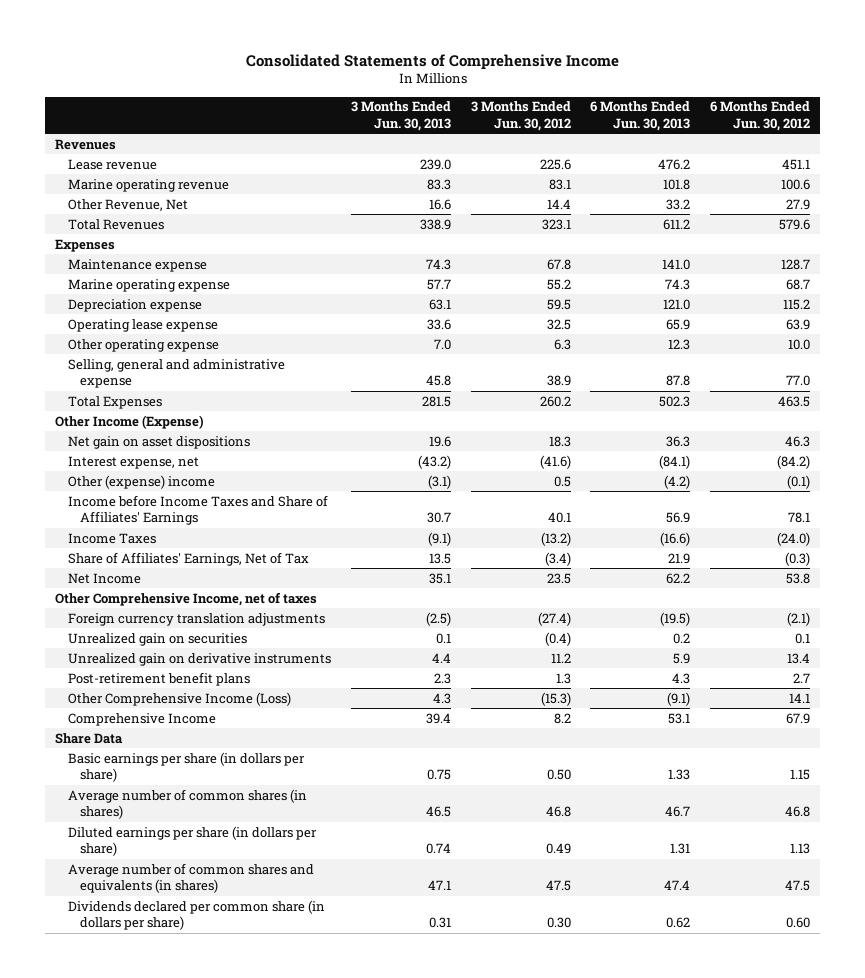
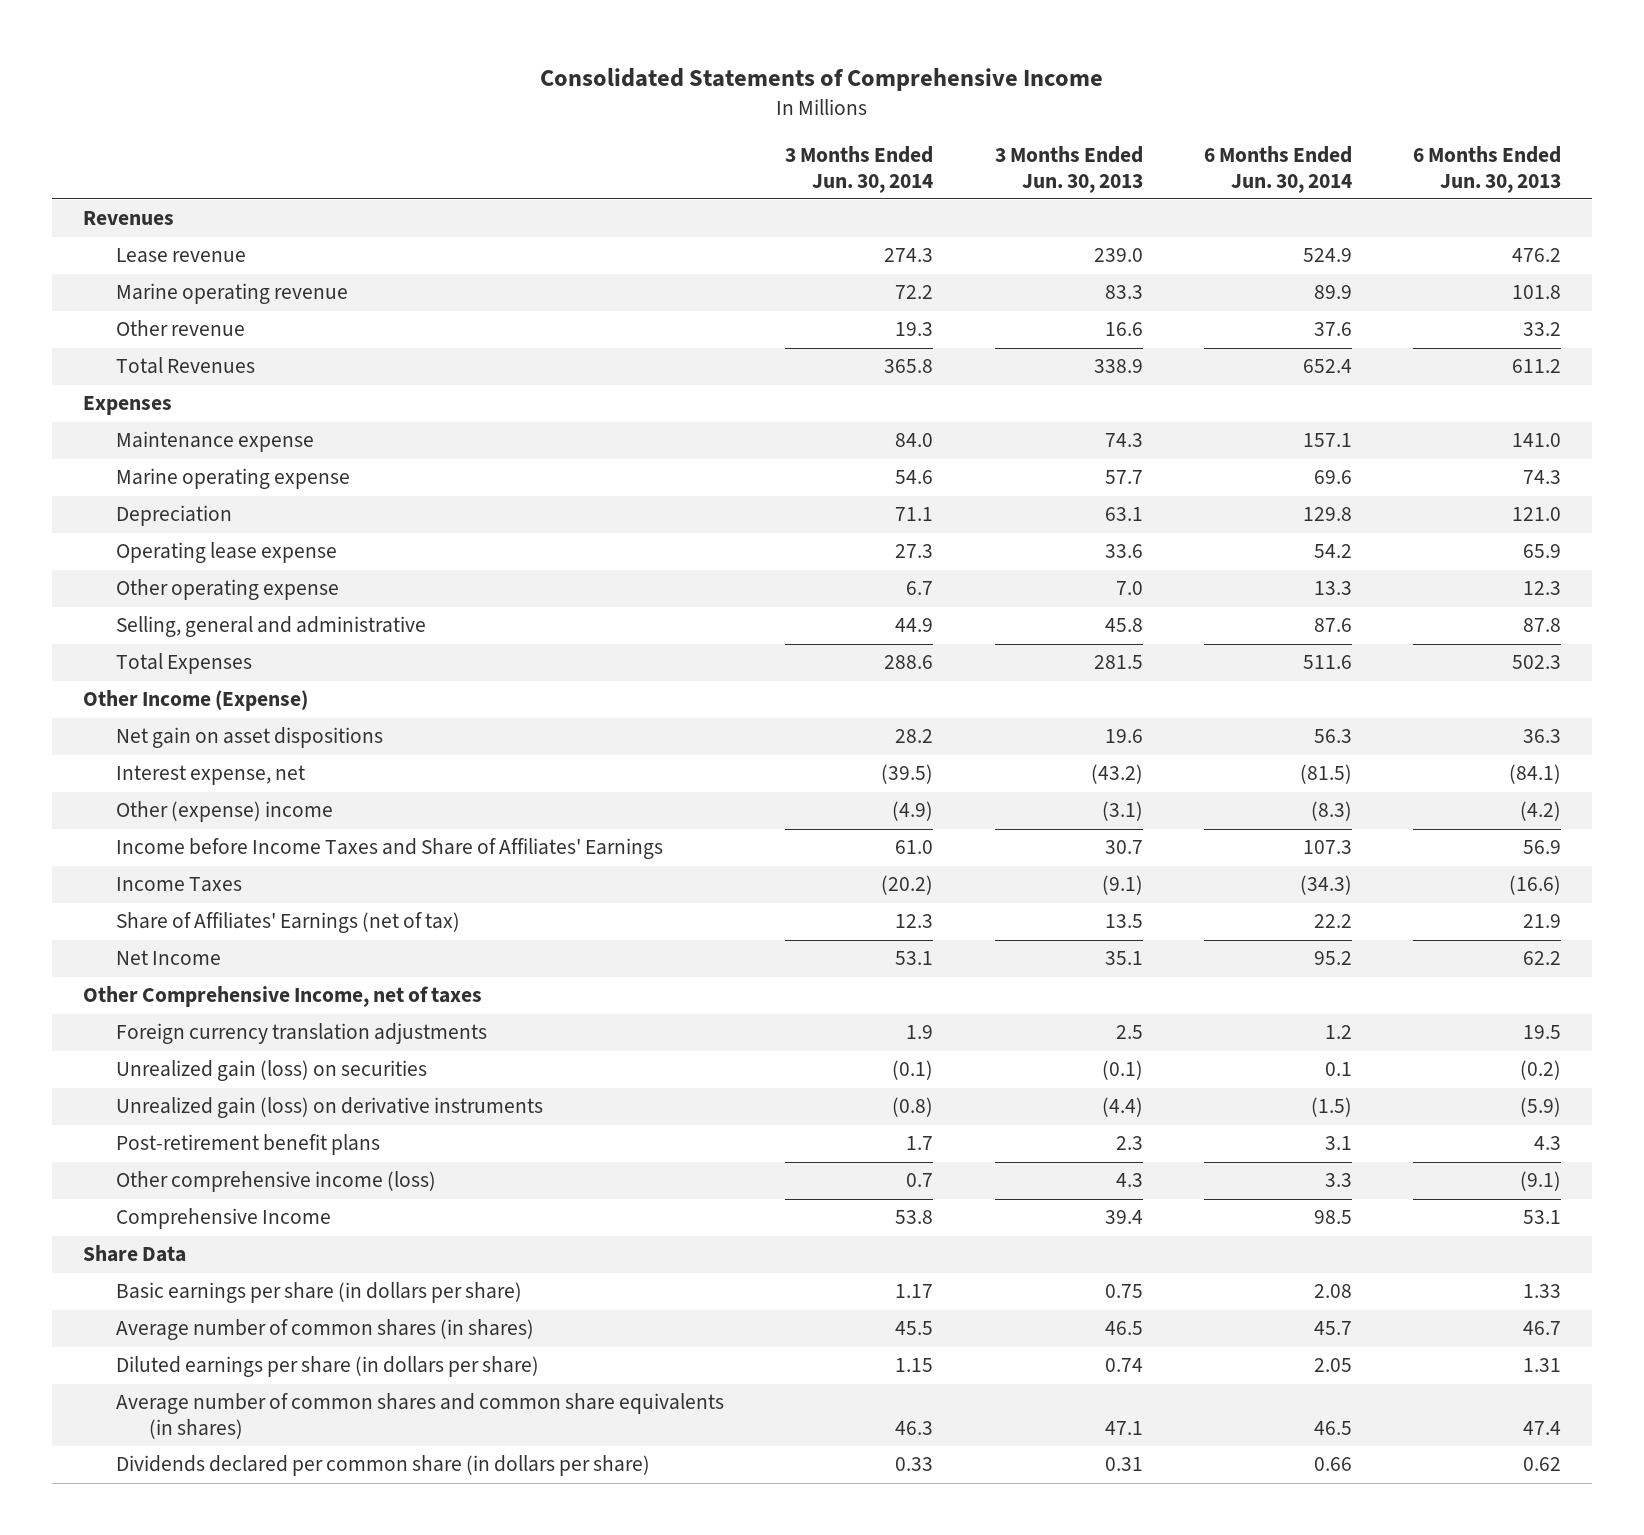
[470,101,571,131] 3 Months Ended Jun. 30, 2012 -> none
[710,101,811,131] 6 Months Ended Jun. 30, 2012 -> none
none -> [785,145,934,193] 3 Months Ended Jun. 30, 2014
none -> [1204,145,1353,193] 6 Months Ended Jun. 30, 2014
[67,198,188,211] Other Revenue, Net -> [116,320,246,337] Other revenue
[67,298,202,312] Depreciation expense -> [116,505,233,527] Depreciation
[67,358,285,389] Selling, general and administrative expense -> [116,616,427,638] Selling, general and administrative
[67,551,309,566] Share of Affiliates' Earnings, Net of Tax -> [116,912,461,934] Share of Affiliates' Earnings (net of tax)
[425,611,451,626] (2.5) -> [1115,1025,1143,1040] 2.5
[660,611,691,626] (19.5) -> [1523,1025,1562,1040] 19.5
[67,632,247,646] Unrealized gain on securities -> [116,1060,428,1082] Unrealized gain (loss) on securities
[435,632,451,644] 0.1 -> [1101,1060,1143,1081] (0.1)
[673,632,691,644] 0.2 -> [1520,1060,1562,1081] (0.2)
[67,652,331,666] Unrealized gain on derivative instruments -> [116,1097,544,1119] Unrealized gain (loss) on derivative instruments
[431,652,451,663] 4.4 -> [1101,1097,1143,1118] (4.4)
[673,652,691,664] 5.9 -> [1520,1097,1562,1118] (5.9)
[67,691,291,706] Other Comprehensive Income (Loss) -> [116,1171,437,1193] Other comprehensive income (loss)
[67,862,314,894] Average number of common shares and equivalents (in shares) -> [116,1393,725,1440] Average number of common shares and common share equivalents (in shares)

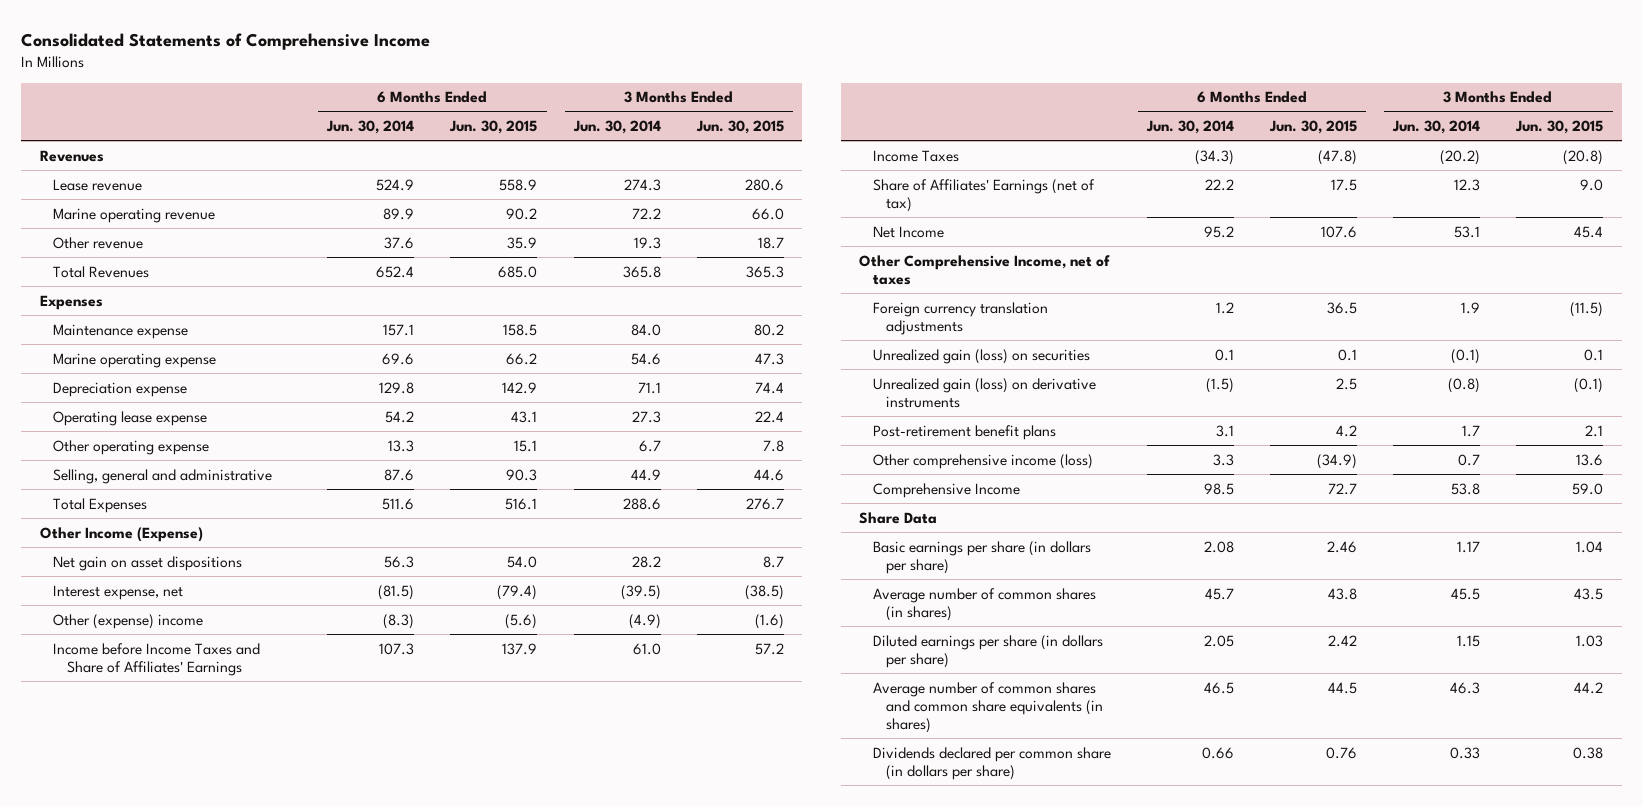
[994,145,1143,193] 3 Months Ended Jun. 30, 2013 -> none
[1413,145,1562,193] 6 Months Ended Jun. 30, 2013 -> none
none -> [449,120,538,135] Jun. 30, 2015
none -> [695,120,784,135] Jun. 30, 2015
[116,505,233,527] Depreciation -> [53,381,188,397] Depreciation expense

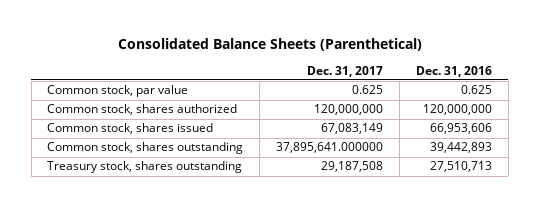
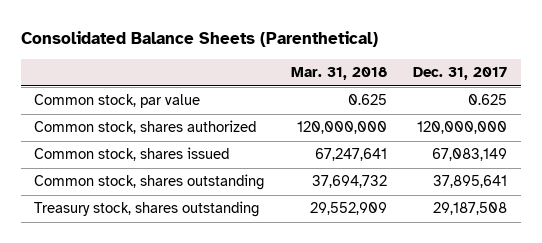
[416,65,493,77] Dec. 31, 2016 -> none
none -> [290,67,387,81] Mar. 31, 2018
[276,142,384,154] 37,895,641.000000 -> [433,175,508,189] 37,895,641

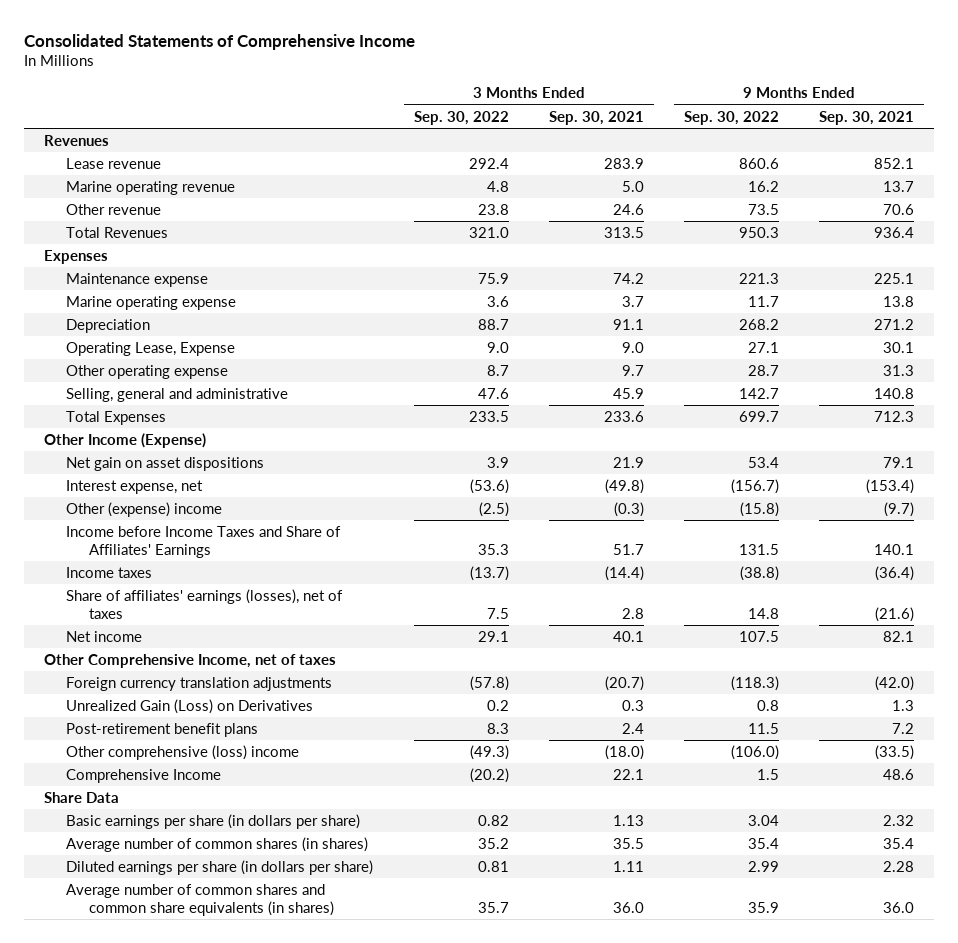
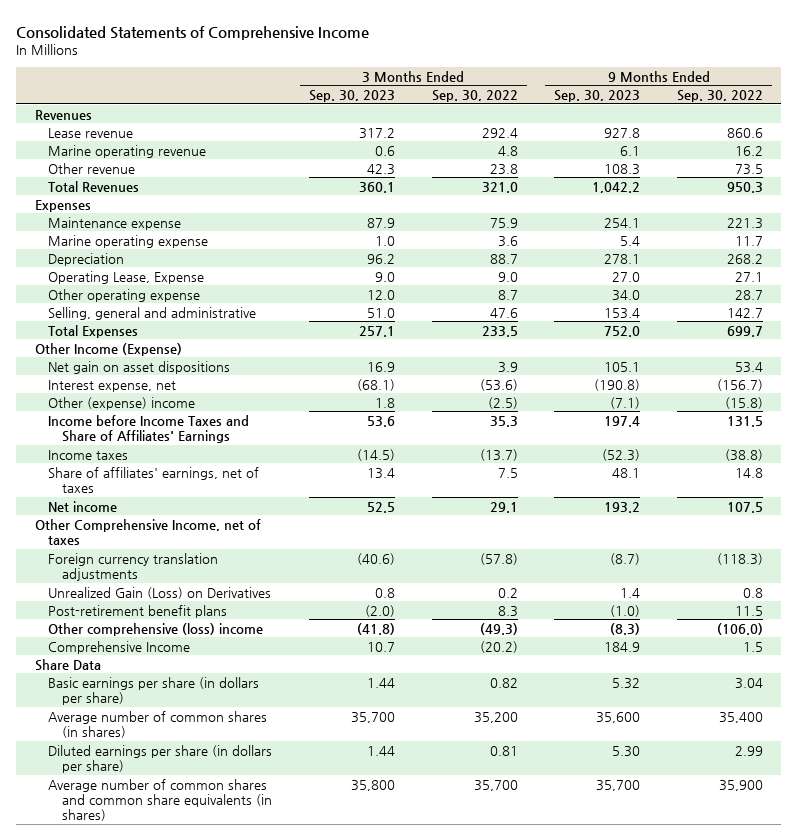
[548,110,644,125] Sep. 30, 2021 -> none
[819,110,915,125] Sep. 30, 2021 -> none
none -> [309,90,396,103] Sep. 30, 2023
none -> [554,90,641,103] Sep. 30, 2023
[66,589,344,620] Share of affiliates' earnings (losses), net of taxes -> [48,466,260,494] Share of affiliates' earnings, net of taxes
[477,838,509,850] 35.2 -> [473,711,518,723] 35,200
[747,838,779,850] 35.4 -> [718,711,763,723] 35,400
[477,902,509,914] 35.7 -> [473,779,518,791] 35,700
[747,902,779,914] 35.9 -> [718,779,763,791] 35,900

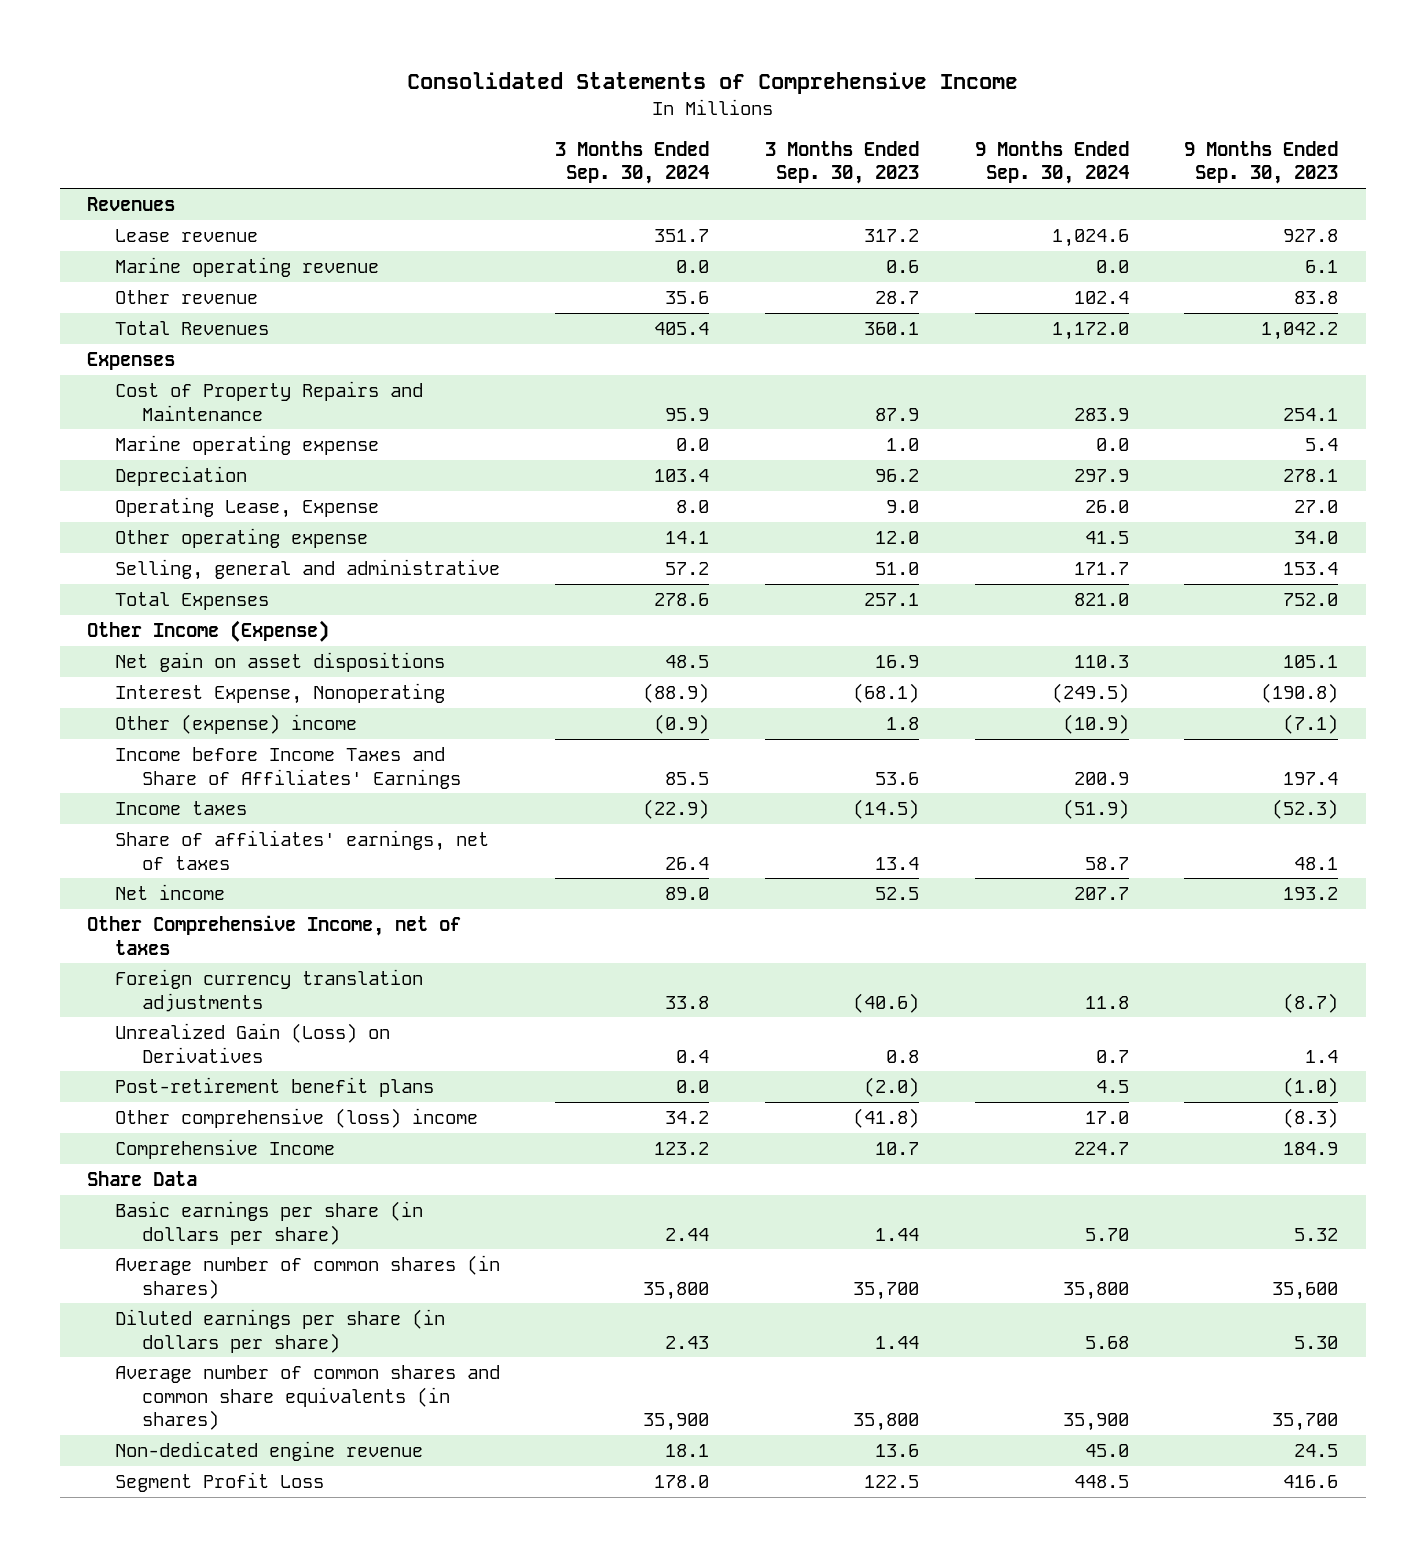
[431,90,518,103] Sep. 30, 2022 -> none
[676,90,763,103] Sep. 30, 2022 -> none
none -> [555,140,710,185] 3 Months Ended Sep. 30, 2024
none -> [974,140,1129,185] 9 Months Ended Sep. 30, 2024
[367,163,396,175] 42.3 -> [875,291,920,305] 28.7
[604,163,641,175] 108.3 -> [1294,291,1339,305] 83.8
[48,216,182,230] Maintenance expense -> [114,381,423,421] Cost of Property Repairs and Maintenance
[48,379,177,392] Interest expense, net -> [114,683,445,705] Interest Expense, Nonoperating
none -> [114,1441,423,1462] Non-dedicated engine revenue
none -> [114,1472,324,1493] Segment Profit Loss

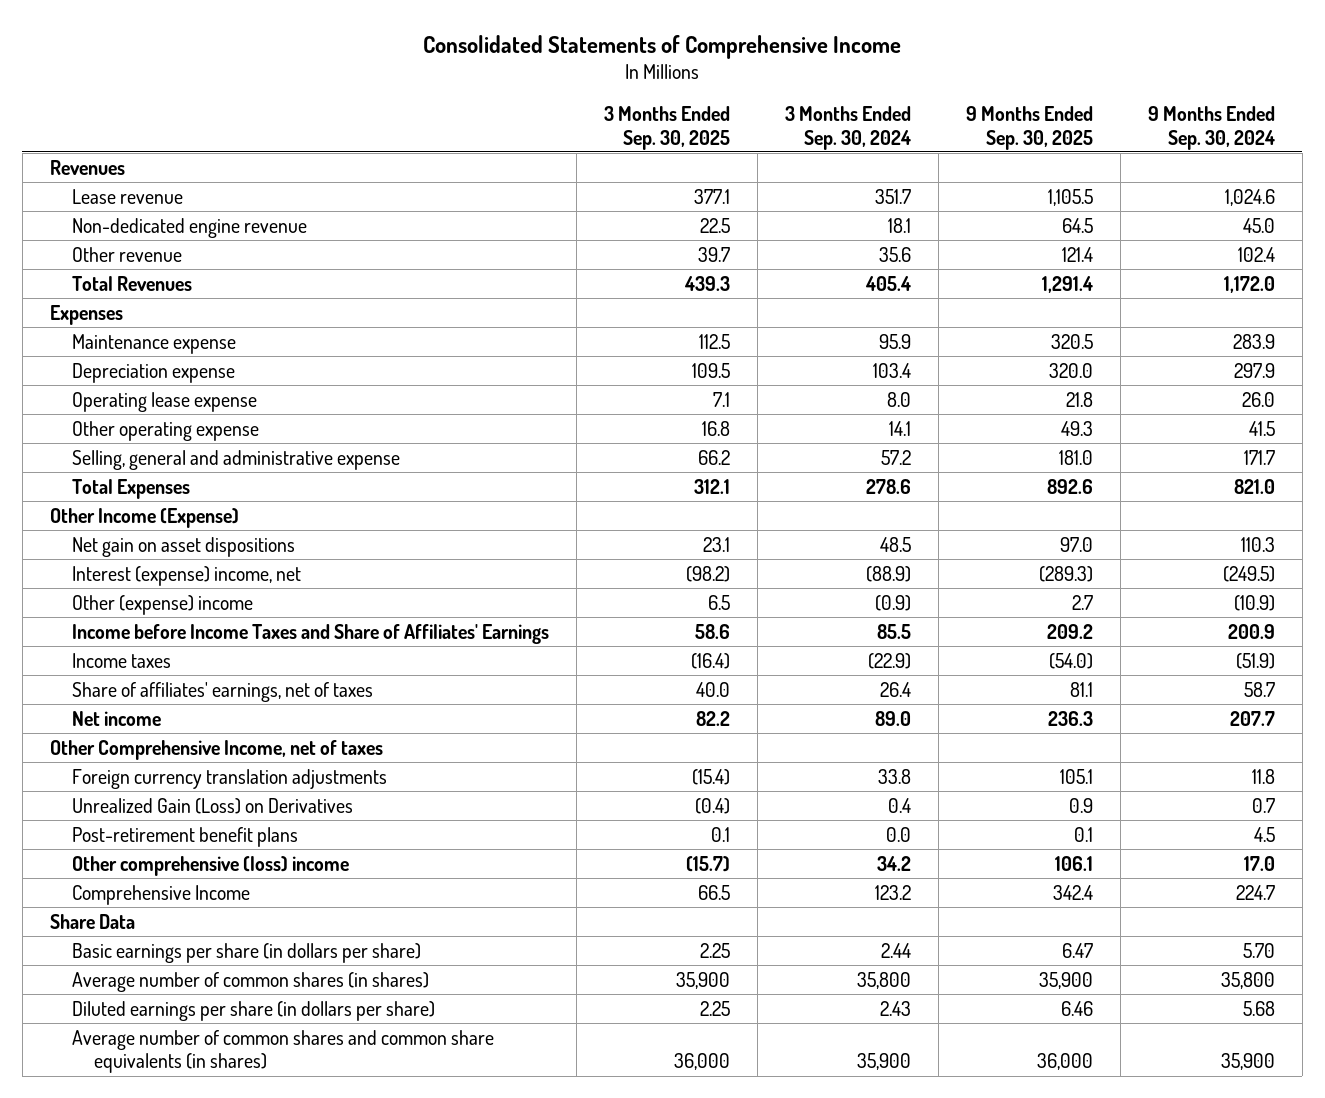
[765,140,920,185] 3 Months Ended Sep. 30, 2023 -> none
[1184,140,1339,185] 9 Months Ended Sep. 30, 2023 -> none
none -> [603,105,730,150] 3 Months Ended Sep. 30, 2025
none -> [965,105,1093,150] 9 Months Ended Sep. 30, 2025
[114,257,379,278] Marine operating revenue -> none
[114,1441,423,1462] Non-dedicated engine revenue -> [72,217,308,238] Non-dedicated engine revenue
[114,435,379,456] Marine operating expense -> none
[114,381,423,421] Cost of Property Repairs and Maintenance -> [72,333,237,354] Maintenance expense
[114,466,247,487] Depreciation -> [72,362,236,383] Depreciation expense
[114,497,379,519] Operating Lease, Expense -> [72,391,258,412] Operating lease expense
[114,559,500,581] Selling, general and administrative -> [72,449,401,470] Selling, general and administrative expense
[114,683,445,705] Interest Expense, Nonoperating -> [72,565,302,586] Interest (expense) income, net
[114,1472,324,1493] Segment Profit Loss -> none

